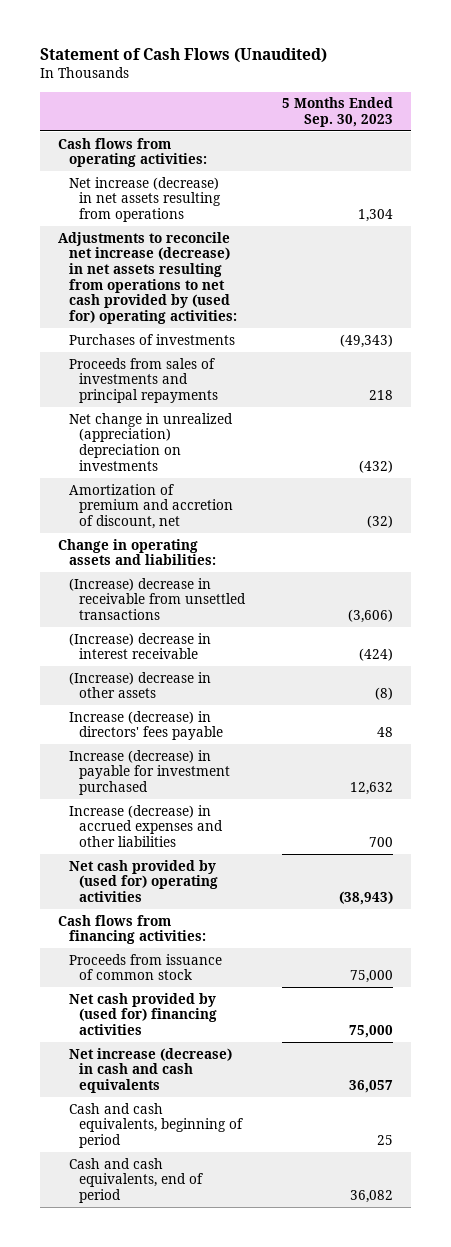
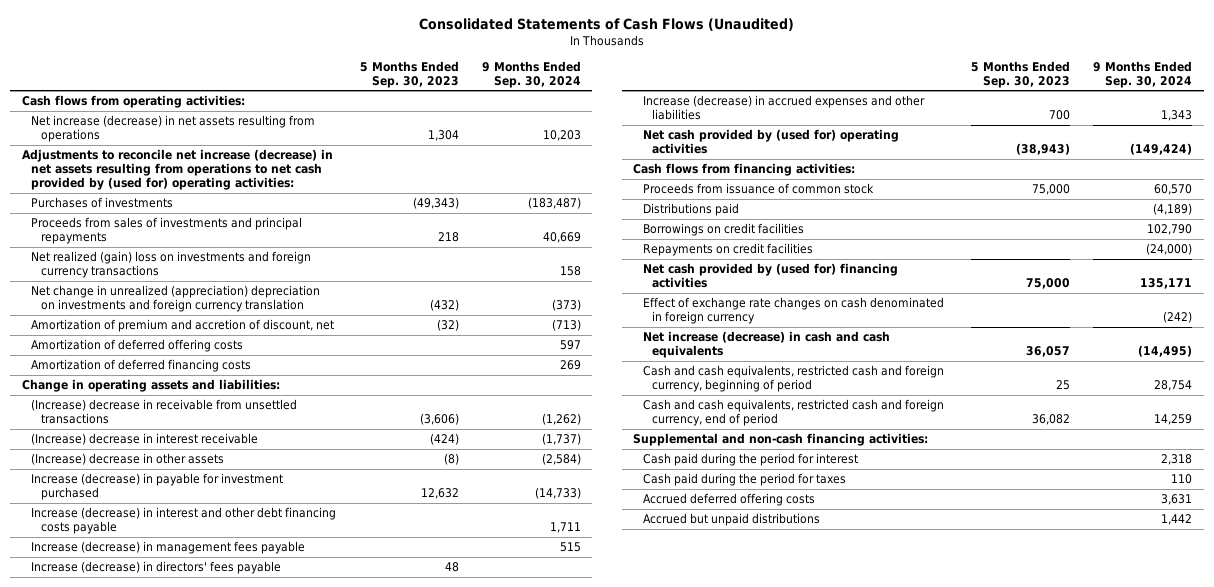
[39,48,327,64] Statement of Cash Flows (Unaudited) -> [419,17,795,31] Consolidated Statements of Cash Flows (Unaudited)
none -> [481,60,581,88] 9 Months Ended Sep. 30, 2024
none -> [31,251,312,279] Net realized (gain) loss on investments and foreign currency transactions
[68,412,233,471] Net change in unrealized (appreciation) depreciation on investments -> [31,285,321,313] Net change in unrealized (appreciation) depreciation on investments and foreign currency translation
none -> [31,339,244,353] Amortization of deferred offering costs
none -> [31,359,252,373] Amortization of deferred financing costs
none -> [31,507,337,535] Increase (decrease) in interest and other debt financing costs payable
none -> [31,541,306,555] Increase (decrease) in management fees payable
[68,710,224,741] Increase (decrease) in directors' fees payable -> [31,561,282,575] Increase (decrease) in directors' fees payable
none -> [642,203,739,217] Distributions paid
none -> [642,223,804,237] Borrowings on credit facilities
none -> [642,243,813,257] Repayments on credit facilities
none -> [642,297,944,325] Effect of exchange rate changes on cash denominated in foreign currency
[68,1102,244,1149] Cash and cash equivalents, beginning of period -> [642,365,944,393] Cash and cash equivalents, restricted cash and foreign currency, beginning of period
[68,1157,204,1204] Cash and cash equivalents, end of period -> [642,399,944,427] Cash and cash equivalents, restricted cash and foreign currency, end of period
none -> [633,433,929,447] Supplemental and non-cash financing activities:
none -> [642,453,858,467] Cash paid during the period for interest
none -> [642,473,846,487] Cash paid during the period for taxes
none -> [642,493,815,507] Accrued deferred offering costs
none -> [642,513,820,527] Accrued but unpaid distributions

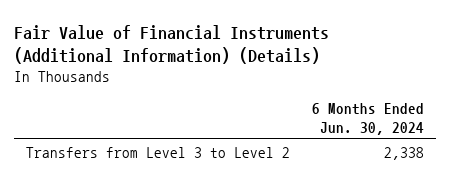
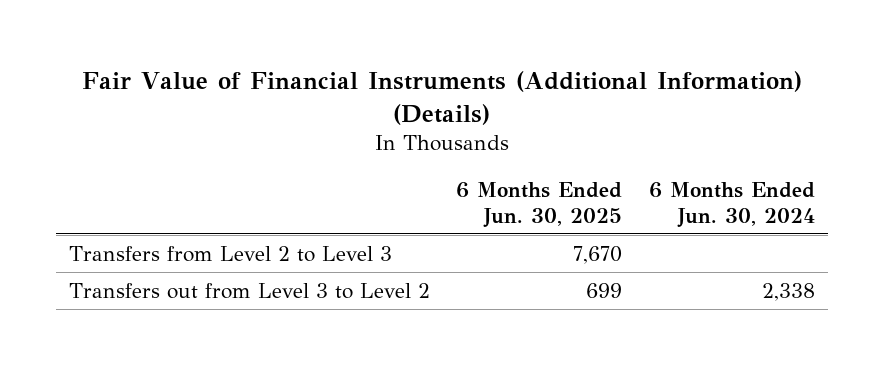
none -> [456,182,623,228] 6 Months Ended Jun. 30, 2025
none -> [69,245,393,262] Transfers from Level 2 to Level 3
[25,146,290,158] Transfers from Level 3 to Level 2 -> [69,282,431,299] Transfers out from Level 3 to Level 2

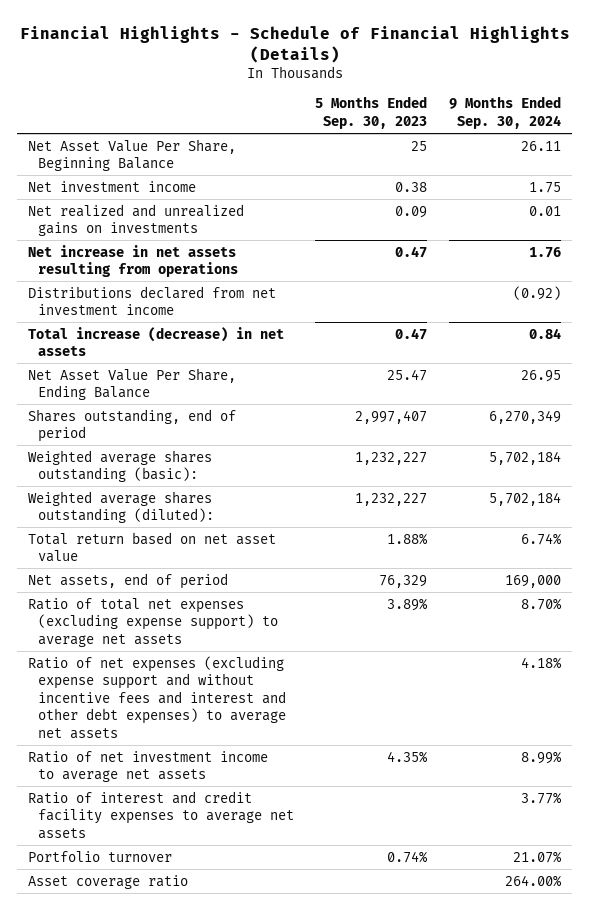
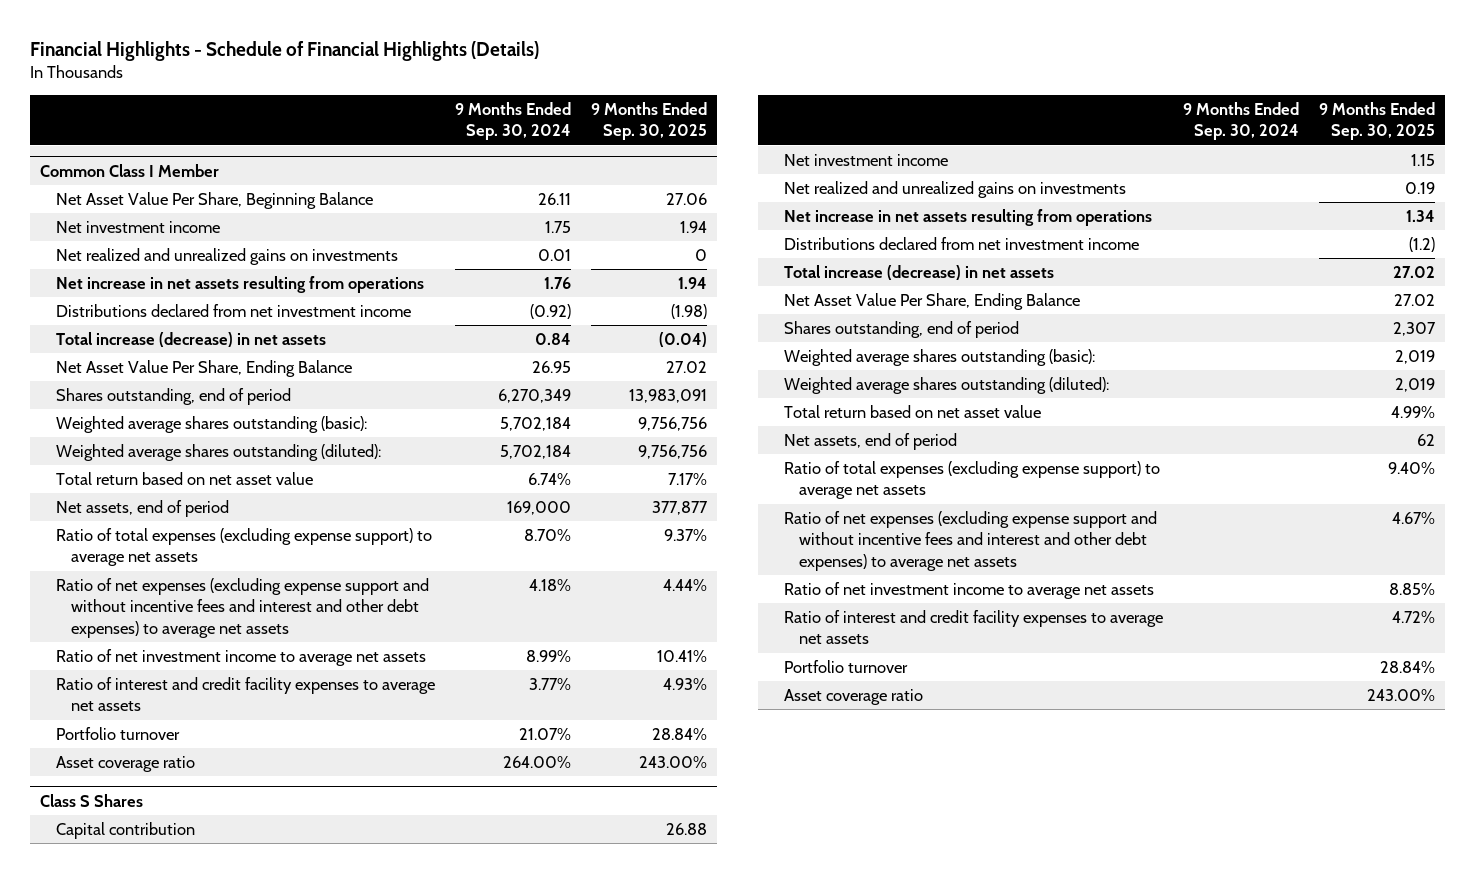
[315,96,428,129] 5 Months Ended Sep. 30, 2023 -> none
none -> [590,101,707,141] 9 Months Ended Sep. 30, 2025
none -> [40,163,220,177] Common Class I Member
[28,597,279,647] Ratio of total net expenses (excluding expense support) to average net assets -> [55,527,432,567] Ratio of total expenses (excluding expense support) to average net assets
none -> [40,793,144,807] Class S Shares
none -> [55,821,195,839] Capital contribution
none -> [783,153,948,166] Net investment income
none -> [783,180,1126,198] Net realized and unrealized gains on investments
none -> [783,208,1152,226] Net increase in net assets resulting from operations
none -> [783,236,1139,250] Distributions declared from net investment income
none -> [783,264,1054,280] Total increase (decrease) in net assets
none -> [783,292,1080,310] Net Asset Value Per Share, Ending Balance
none -> [783,320,1019,338] Shares outstanding, end of period
none -> [783,348,1095,366] Weighted average shares outstanding (basic):
none -> [783,376,1109,394] Weighted average shares outstanding (diluted):
none -> [783,404,1041,418] Total return based on net asset value
none -> [783,432,957,450] Net assets, end of period
none -> [783,460,1160,500] Ratio of total expenses (excluding expense support) to average net assets
none -> [783,510,1157,571] Ratio of net expenses (excluding expense support and without incentive fees and interest and other debt expenses) to average net assets
none -> [783,581,1154,599] Ratio of net investment income to average net assets
none -> [783,609,1163,645] Ratio of interest and credit facility expenses to average net assets
none -> [783,659,908,673] Portfolio turnover
none -> [783,688,923,705] Asset coverage ratio

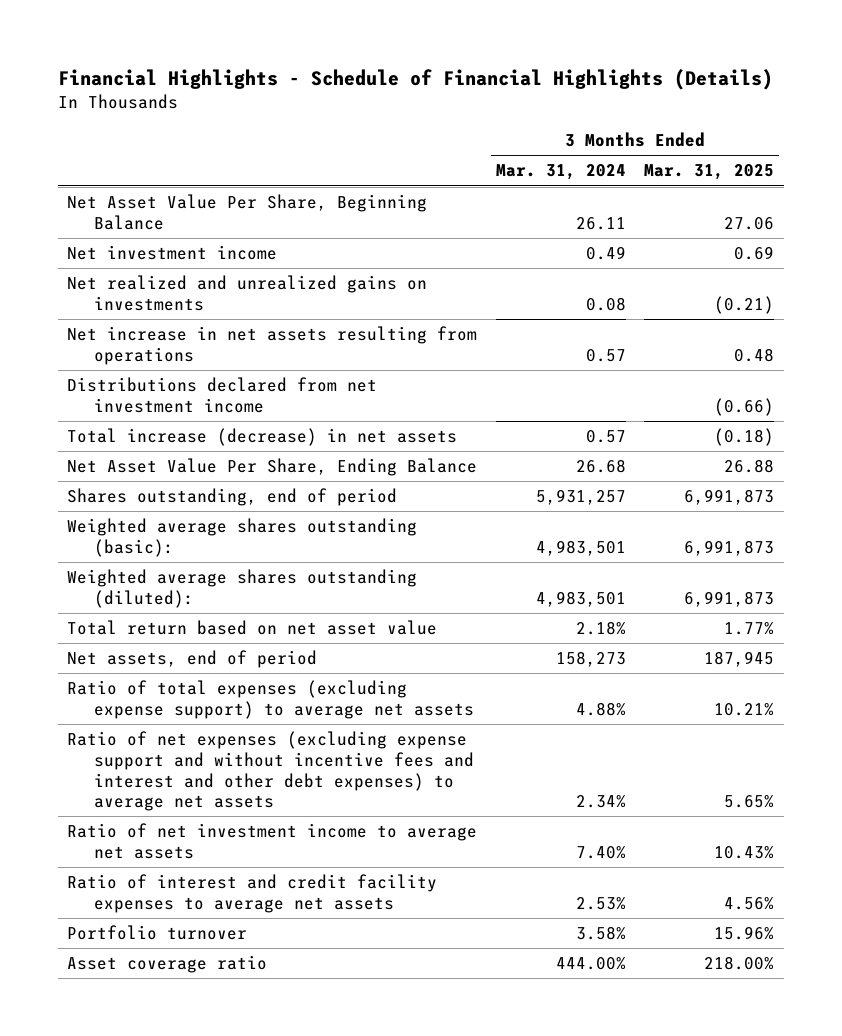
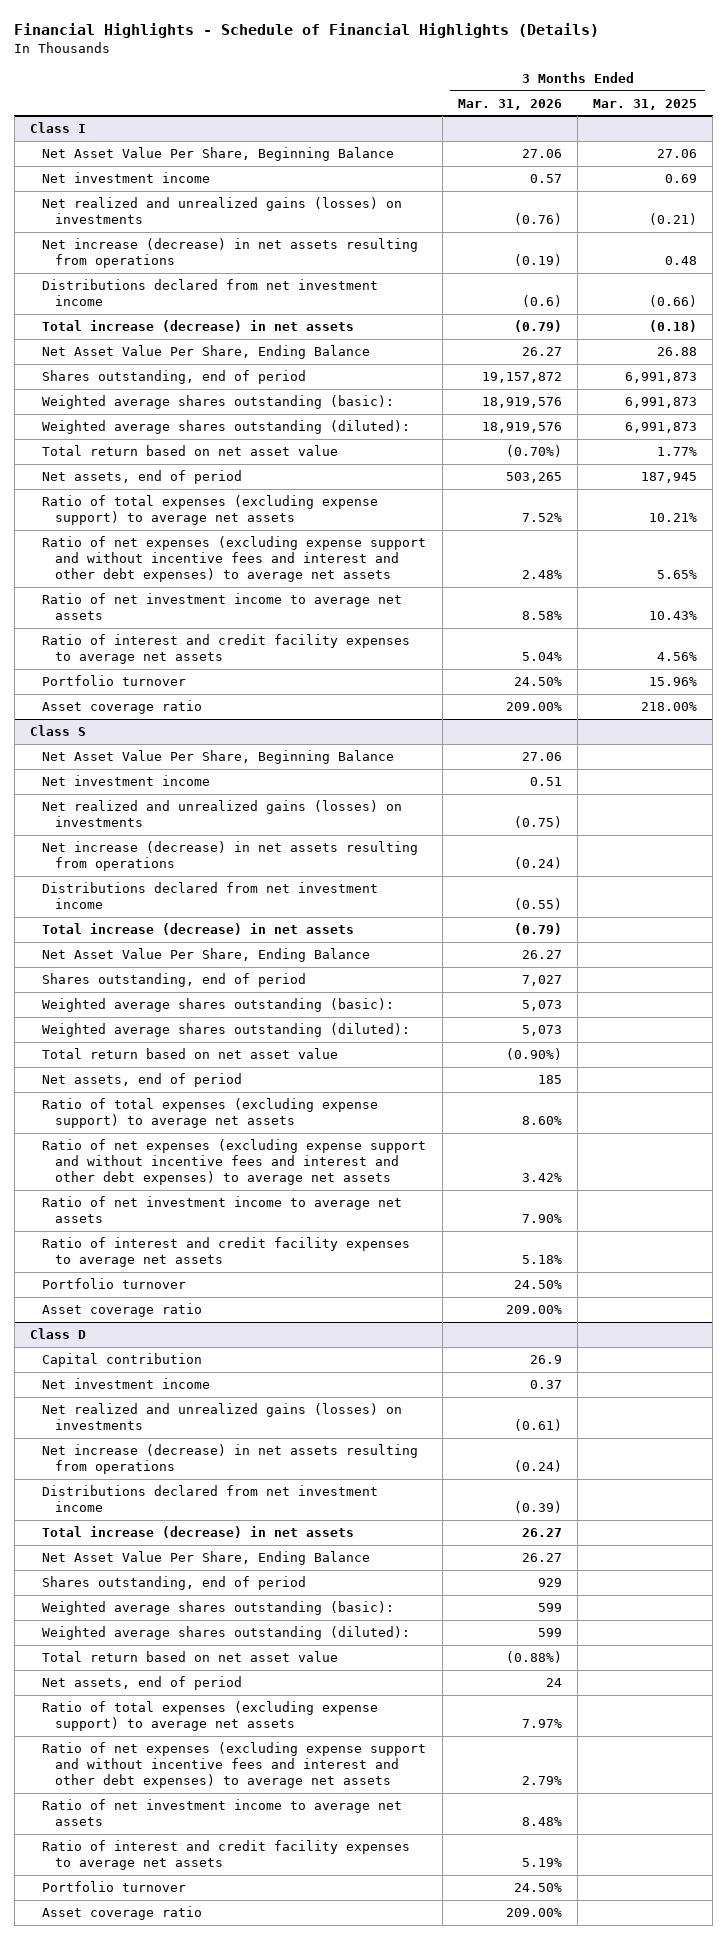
[495,164,626,181] Mar. 31, 2024 -> none
none -> [457,98,562,110] Mar. 31, 2026
none -> [30,122,87,134] Class I
[67,275,428,311] Net realized and unrealized gains on investments -> [42,197,403,225] Net realized and unrealized gains (losses) on investments
[67,326,478,365] Net increase in net assets resulting from operations -> [42,238,419,269] Net increase (decrease) in net assets resulting from operations
none -> [30,725,87,737] Class S
none -> [42,750,395,765] Net Asset Value Per Share, Beginning Balance
none -> [42,775,211,787] Net investment income
none -> [42,800,403,828] Net realized and unrealized gains (losses) on investments
none -> [42,841,419,872] Net increase (decrease) in net assets resulting from operations
none -> [42,882,379,910] Distributions declared from net investment income
none -> [42,923,355,936] Total increase (decrease) in net assets
none -> [42,948,371,963] Net Asset Value Per Share, Ending Balance
none -> [42,973,307,988] Shares outstanding, end of period
none -> [42,998,395,1013] Weighted average shares outstanding (basic):
none -> [42,1023,411,1038] Weighted average shares outstanding (diluted):
none -> [42,1048,339,1060] Total return based on net asset value
none -> [42,1073,243,1088] Net assets, end of period
none -> [42,1098,379,1129] Ratio of total expenses (excluding expense support) to average net assets
none -> [42,1139,427,1186] Ratio of net expenses (excluding expense support and without incentive fees and interest and other debt expenses) to average net assets
none -> [42,1196,403,1224] Ratio of net investment income to average net assets
none -> [42,1237,411,1268] Ratio of interest and credit facility expenses to average net assets
none -> [42,1278,187,1290] Portfolio turnover
none -> [42,1303,203,1318] Asset coverage ratio
none -> [30,1328,87,1340] Class D
none -> [42,1353,203,1368] Capital contribution
none -> [42,1378,211,1390] Net investment income
none -> [42,1403,403,1431] Net realized and unrealized gains (losses) on investments
none -> [42,1444,419,1475] Net increase (decrease) in net assets resulting from operations
none -> [42,1485,379,1513] Distributions declared from net investment income
none -> [42,1526,355,1539] Total increase (decrease) in net assets
none -> [42,1551,371,1566] Net Asset Value Per Share, Ending Balance
none -> [42,1576,307,1591] Shares outstanding, end of period
none -> [42,1601,395,1616] Weighted average shares outstanding (basic):
none -> [42,1626,411,1641] Weighted average shares outstanding (diluted):
none -> [42,1651,339,1663] Total return based on net asset value
none -> [42,1676,243,1691] Net assets, end of period
none -> [42,1701,379,1732] Ratio of total expenses (excluding expense support) to average net assets
none -> [42,1742,427,1789] Ratio of net expenses (excluding expense support and without incentive fees and interest and other debt expenses) to average net assets
none -> [42,1799,403,1827] Ratio of net investment income to average net assets
none -> [42,1840,411,1871] Ratio of interest and credit facility expenses to average net assets
none -> [42,1881,187,1893] Portfolio turnover
none -> [42,1906,203,1921] Asset coverage ratio

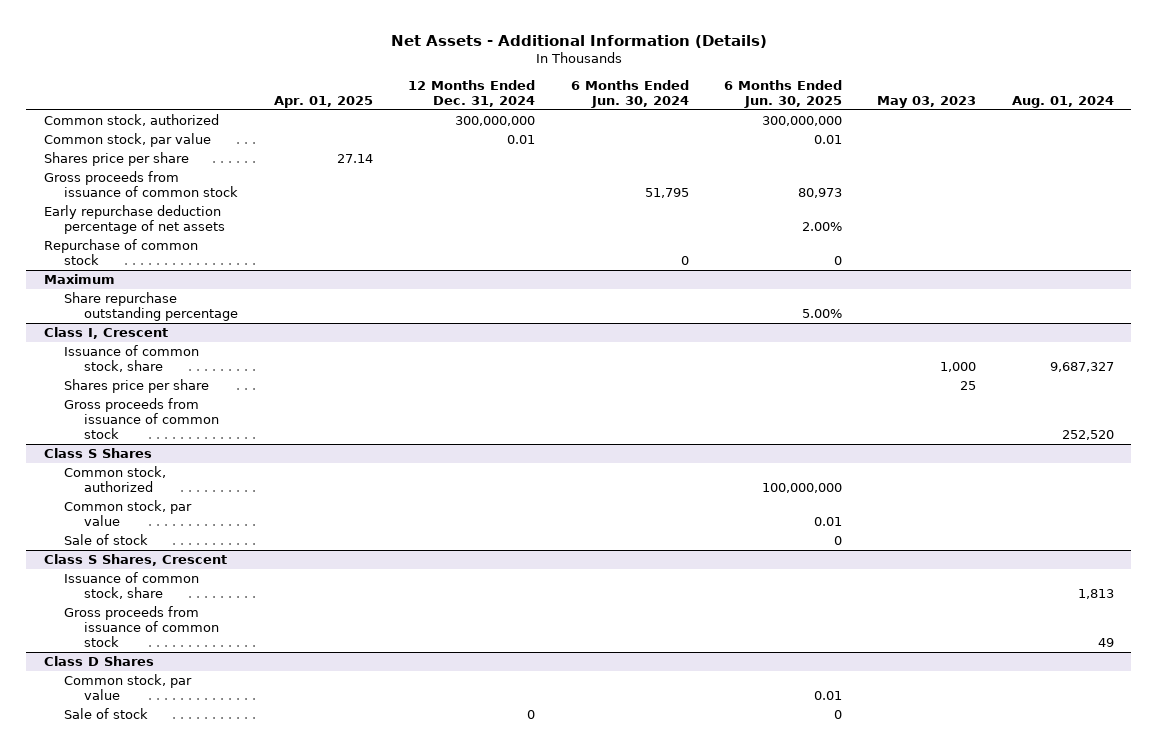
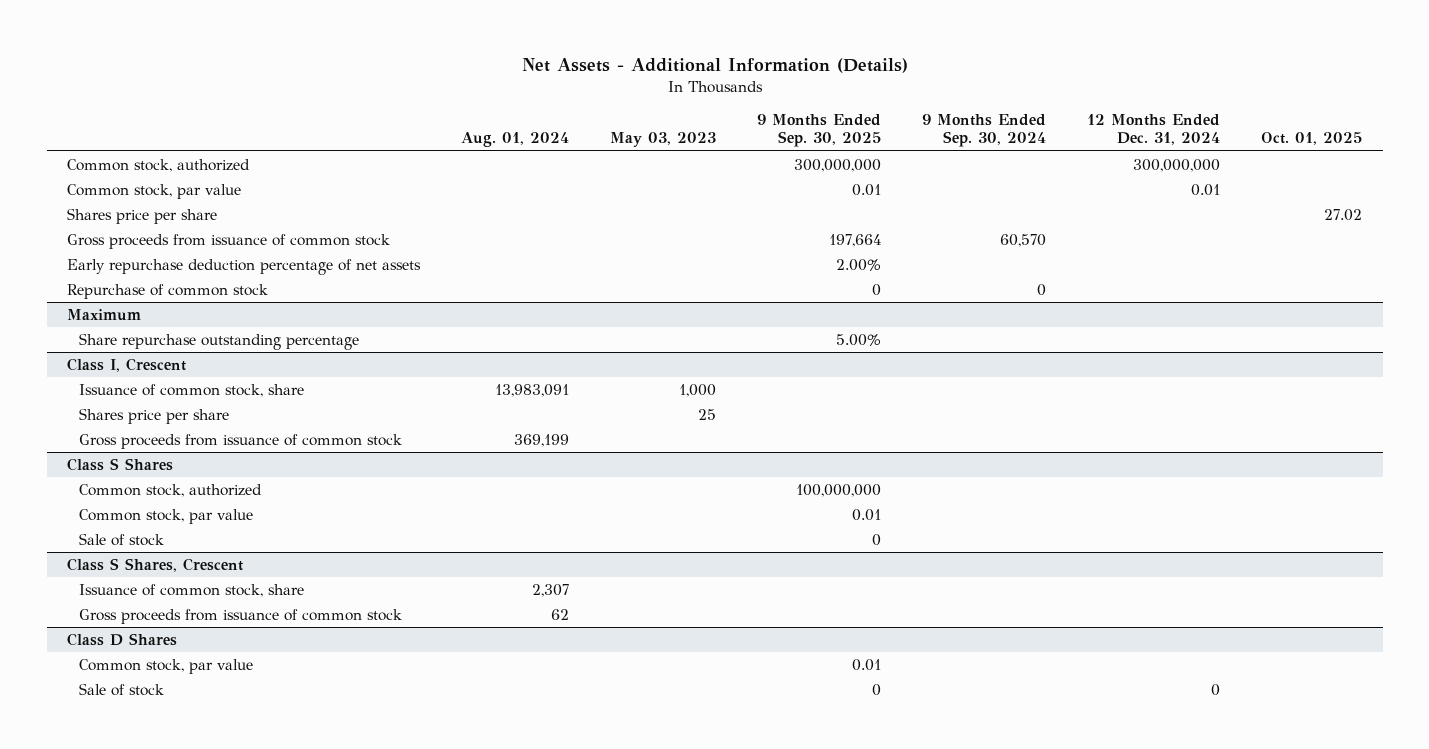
[273,95,373,108] Apr. 01, 2025 -> none
[570,79,689,108] 6 Months Ended Jun. 30, 2024 -> none
[723,79,842,108] 6 Months Ended Jun. 30, 2025 -> none
none -> [757,113,882,148] 9 Months Ended Sep. 30, 2025
none -> [922,113,1047,148] 9 Months Ended Sep. 30, 2024
none -> [1261,132,1363,146] Oct. 01, 2025
[1049,362,1114,373] 9,687,327 -> [495,383,570,397] 13,983,091
[1061,430,1114,441] 252,520 -> [514,433,570,447] 369,199
[1077,589,1114,600] 1,813 -> [532,583,570,597] 2,307
[1097,638,1114,648] 49 -> [551,608,570,620] 62

